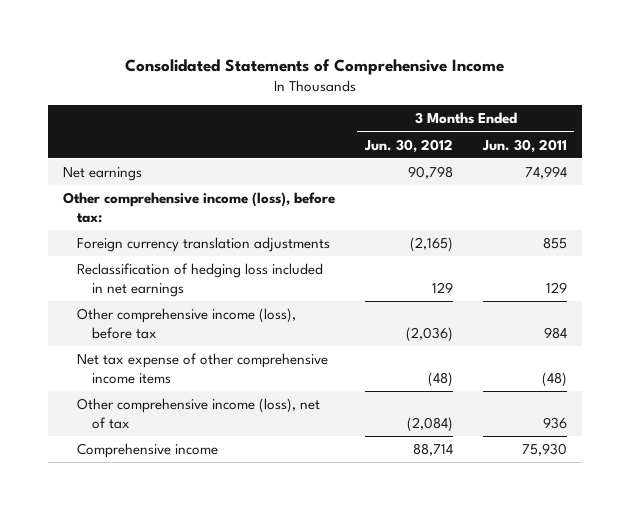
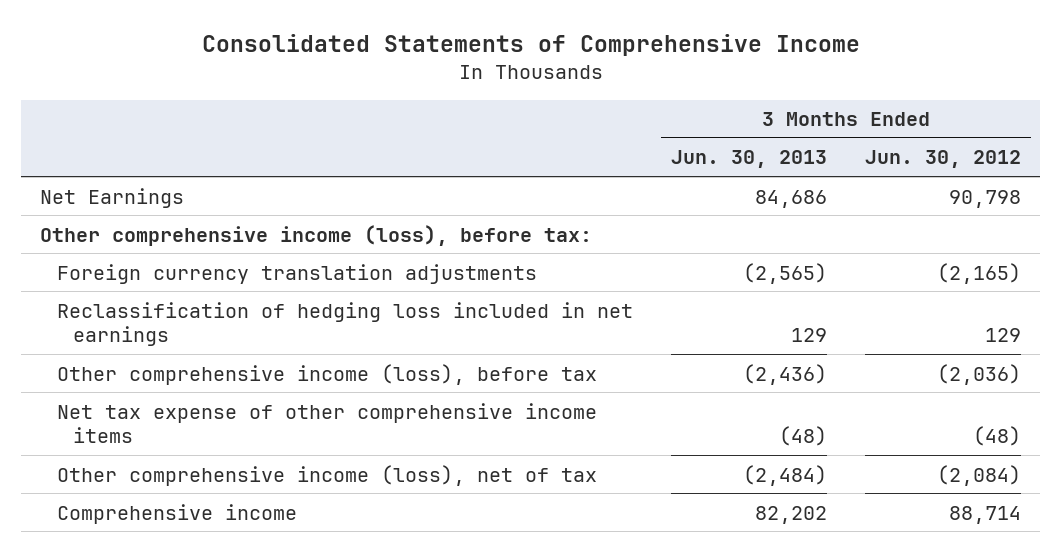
[481,138,567,153] Jun. 30, 2011 -> none
none -> [670,150,827,169] Jun. 30, 2013
[62,166,142,181] Net earnings -> [40,187,185,208] Net Earnings

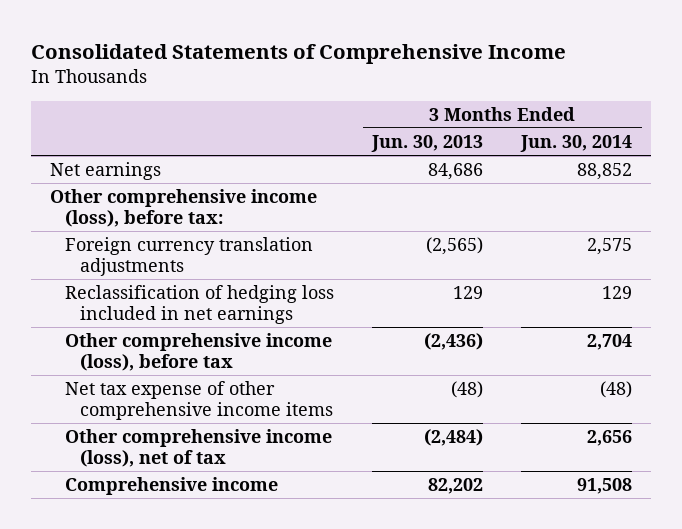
[865,150,1022,169] Jun. 30, 2012 -> none
none -> [520,134,633,152] Jun. 30, 2014
[40,187,185,208] Net Earnings -> [50,162,162,181] Net earnings

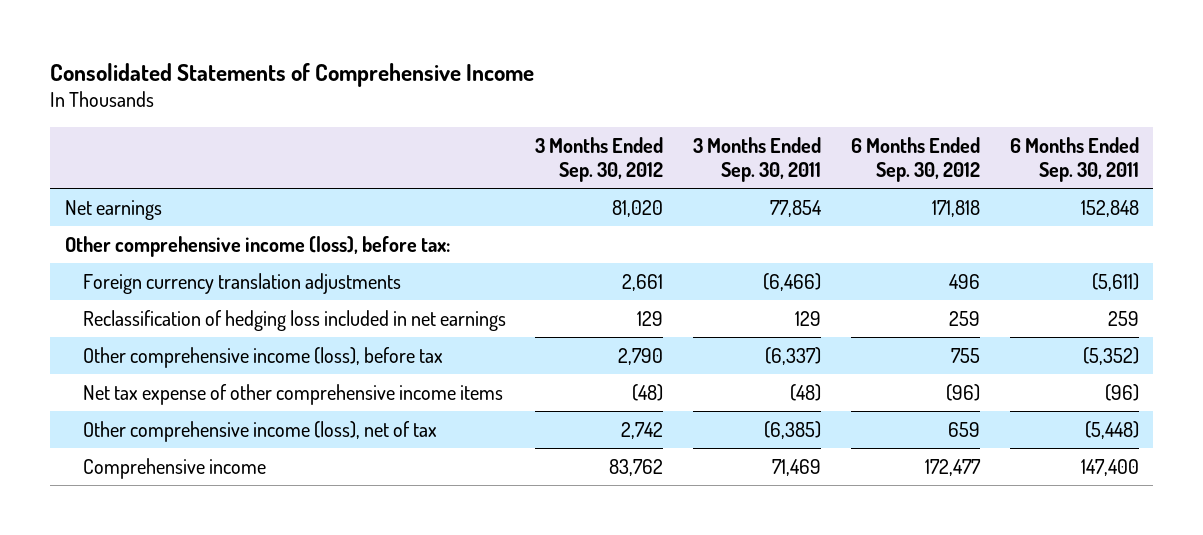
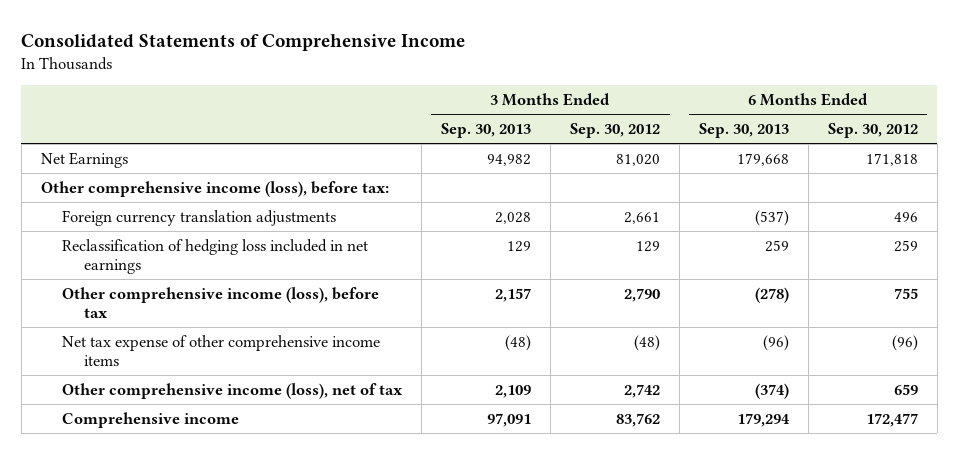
[693,137,822,183] 3 Months Ended Sep. 30, 2011 -> none
[1009,137,1139,183] 6 Months Ended Sep. 30, 2011 -> none
none -> [441,123,532,139] Sep. 30, 2013
none -> [698,123,789,139] Sep. 30, 2013
[64,199,162,220] Net earnings -> [40,151,128,168] Net Earnings

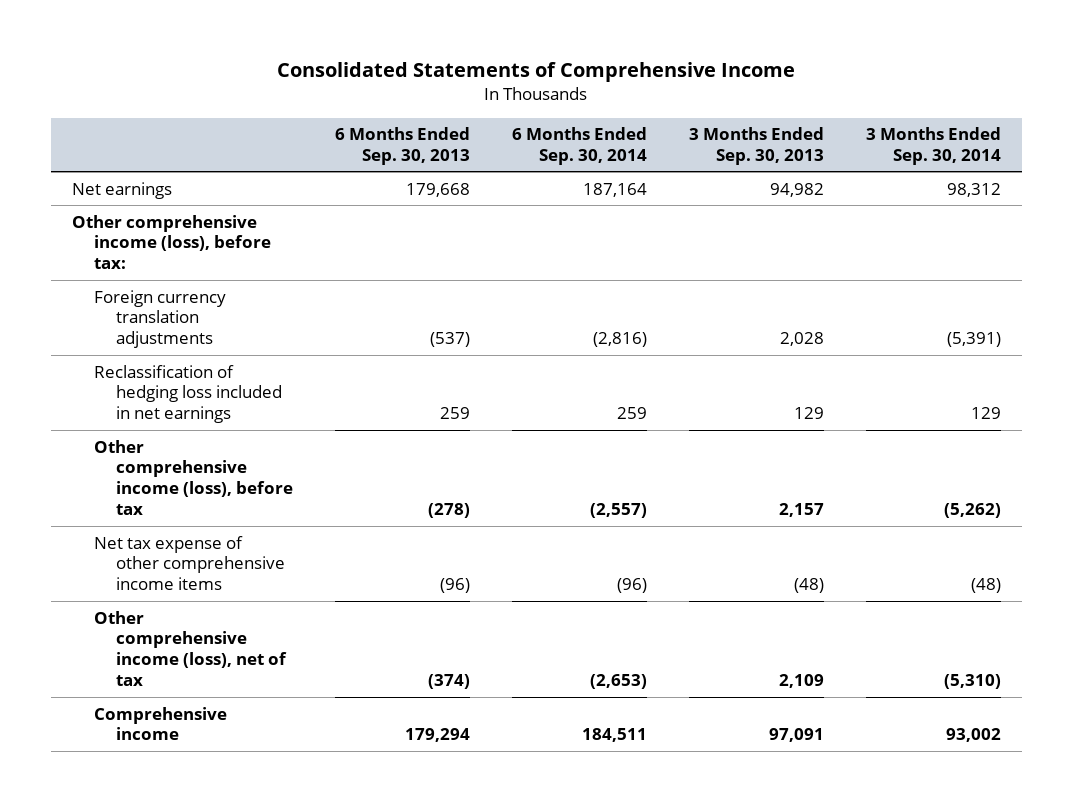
[569,123,660,139] Sep. 30, 2012 -> none
[827,123,918,139] Sep. 30, 2012 -> none
none -> [511,127,647,165] 6 Months Ended Sep. 30, 2014
none -> [865,127,1001,165] 3 Months Ended Sep. 30, 2014
[40,151,128,168] Net Earnings -> [71,181,172,199] Net earnings

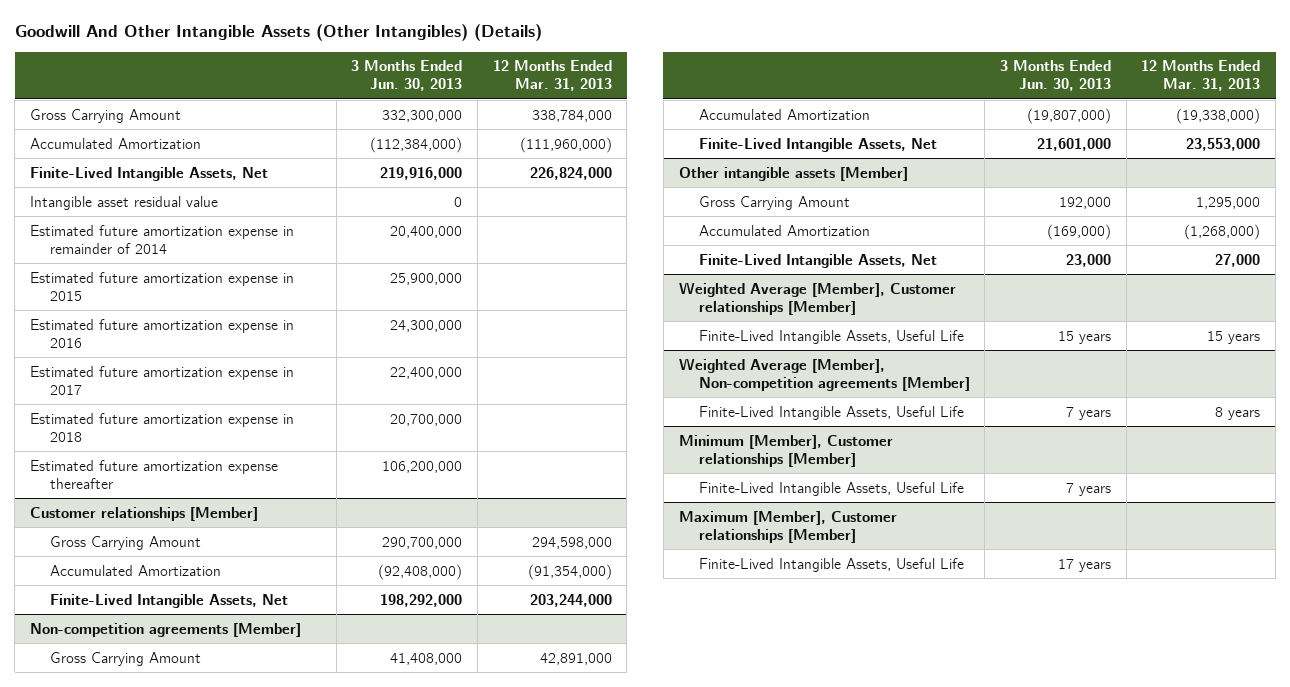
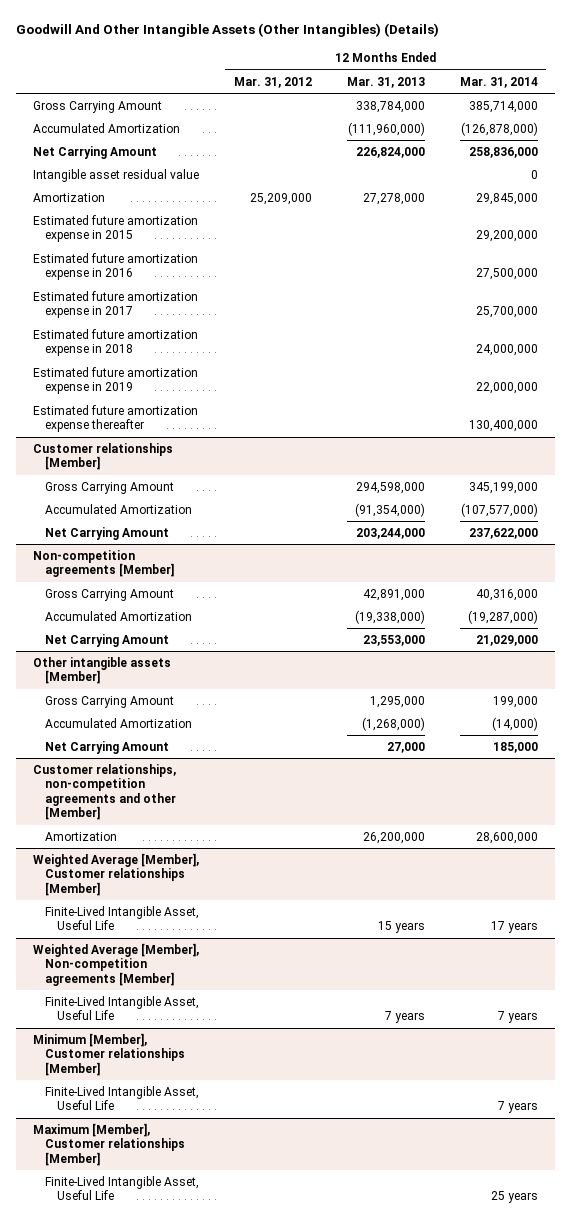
[351,60,463,92] 3 Months Ended Jun. 30, 2013 -> none
none -> [234,76,313,88] Mar. 31, 2012
none -> [459,76,538,88] Mar. 31, 2014
[29,166,268,181] Finite-Lived Intangible Assets, Net -> [33,145,158,159] Net Carrying Amount
[29,224,294,254] Estimated future amortization expense in remainder of 2014 -> none
none -> [33,192,106,202] Amortization
none -> [33,366,199,395] Estimated future amortization expense in 2019
[49,593,288,608] Finite-Lived Intangible Assets, Net -> [45,526,170,540] Net Carrying Amount
[698,137,937,152] Finite-Lived Intangible Assets, Net -> [45,633,170,647] Net Carrying Amount
[698,253,937,268] Finite-Lived Intangible Assets, Net -> none
none -> [45,740,170,754] Net Carrying Amount
none -> [33,763,177,821] Customer relationships, non-competition agreements and other [Member]
none -> [45,831,118,841] Amortization
[698,329,964,344] Finite-Lived Intangible Assets, Useful Life -> [45,905,200,931] Finite-Lived Intangible Asset, Useful Life
[698,405,964,420] Finite-Lived Intangible Assets, Useful Life -> [45,995,200,1021] Finite-Lived Intangible Asset, Useful Life
[1215,406,1261,420] 8 years -> [384,1011,425,1024] 7 years
[698,481,964,496] Finite-Lived Intangible Assets, Useful Life -> [45,1085,200,1111] Finite-Lived Intangible Asset, Useful Life
[698,557,964,572] Finite-Lived Intangible Assets, Useful Life -> [45,1175,200,1201] Finite-Lived Intangible Asset, Useful Life

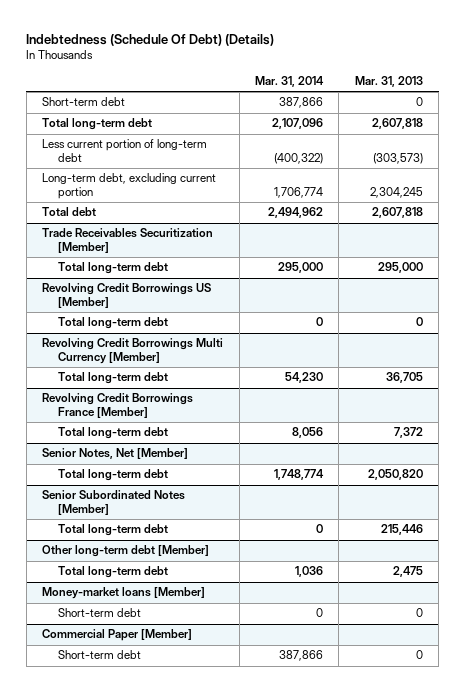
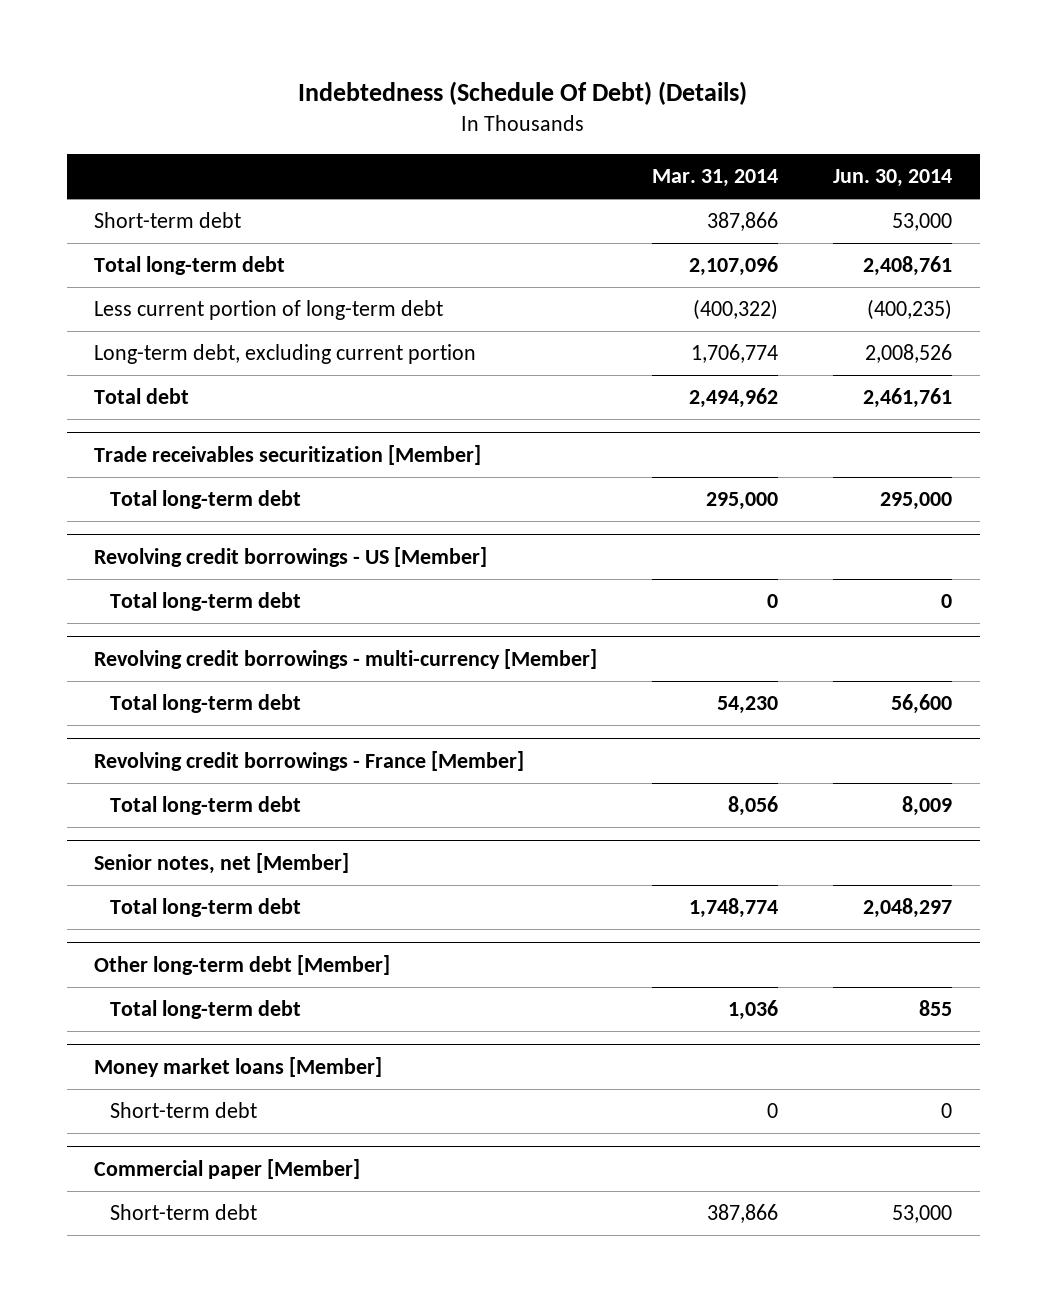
[354,76,423,88] Mar. 31, 2013 -> none
none -> [833,169,953,188] Jun. 30, 2014
[42,228,214,253] Trade Receivables Securitization [Member] -> [94,444,482,465] Trade receivables securitization [Member]
[42,283,212,308] Revolving Credit Borrowings US [Member] -> [94,546,488,567] Revolving credit borrowings - US [Member]
[42,338,224,364] Revolving Credit Borrowings Multi Currency [Member] -> [94,648,598,669] Revolving credit borrowings - multi-currency [Member]
[42,393,194,418] Revolving Credit Borrowings France [Member] -> [94,750,525,771] Revolving credit borrowings - France [Member]
[42,448,189,460] Senior Notes, Net [Member] -> [94,852,350,874] Senior notes, net [Member]
[42,490,186,515] Senior Subordinated Notes [Member] -> none
[57,524,168,537] Total long-term debt -> none
[42,587,206,600] Money-market loans [Member] -> [94,1056,383,1077] Money market loans [Member]
[42,629,193,642] Commercial Paper [Member] -> [94,1158,361,1179] Commercial paper [Member]

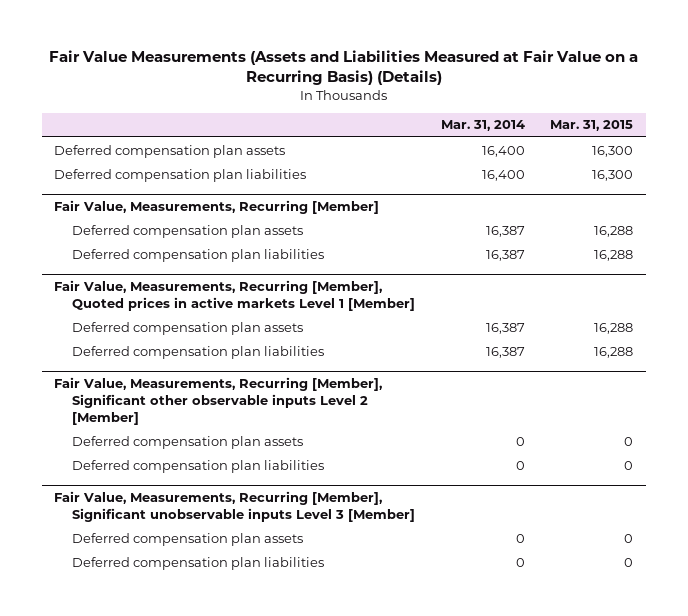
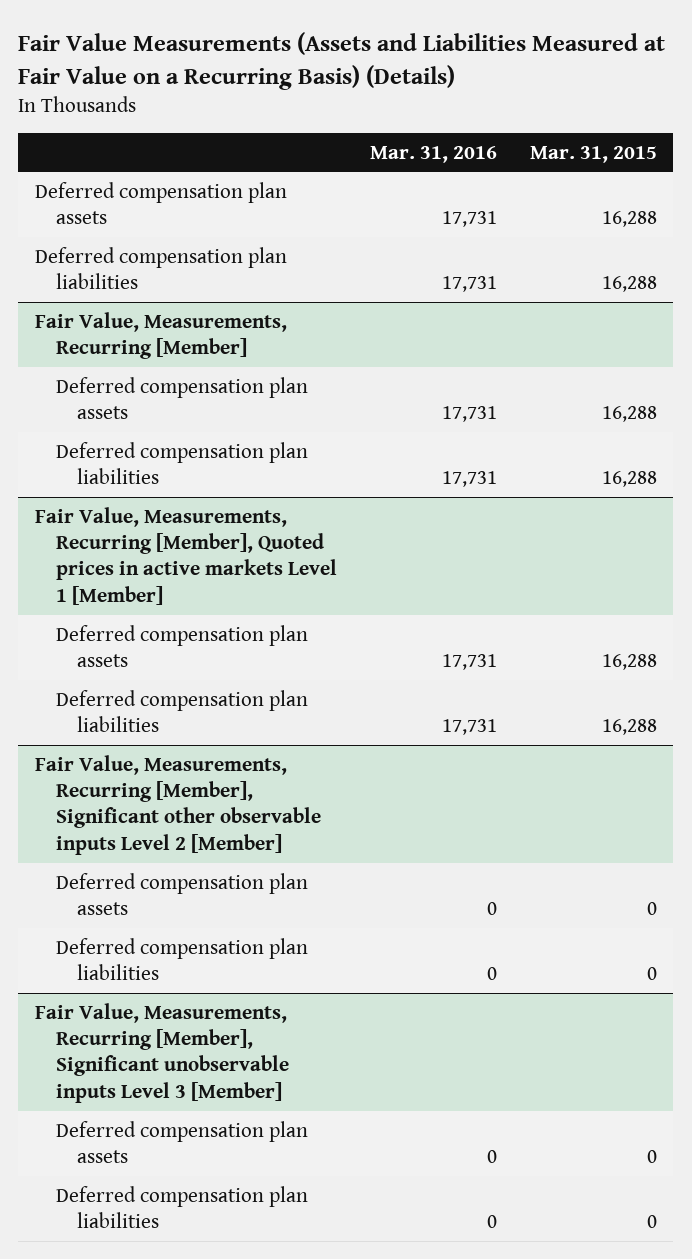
[440,120,525,132] Mar. 31, 2014 -> none
none -> [369,145,497,163] Mar. 31, 2016
[592,145,634,157] 16,300 -> [601,211,657,228] 16,288
[592,169,634,181] 16,300 -> [601,276,657,293] 16,288

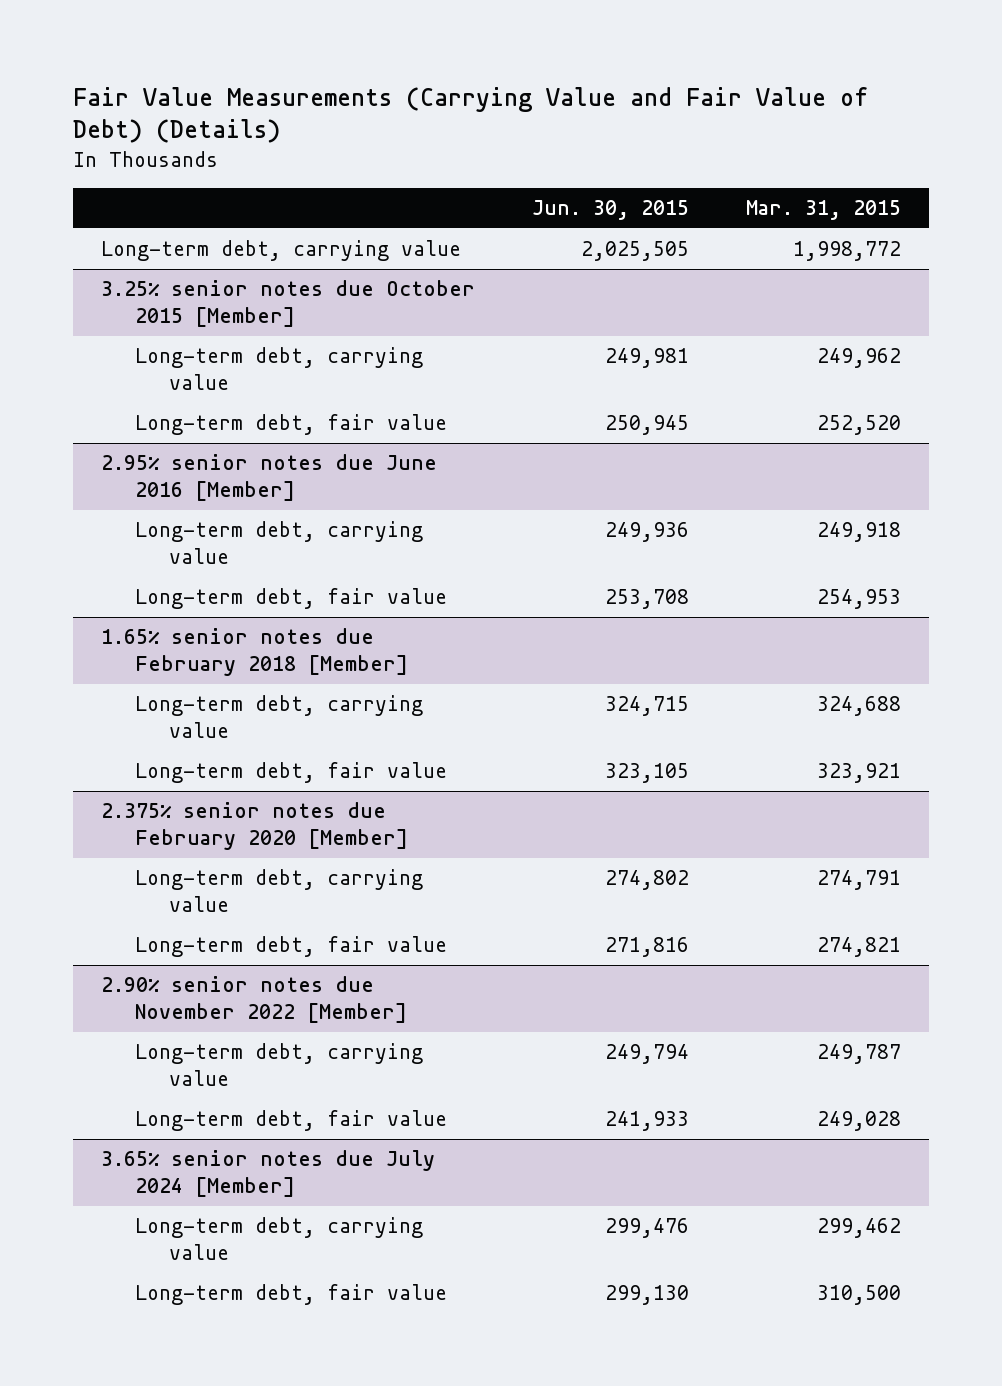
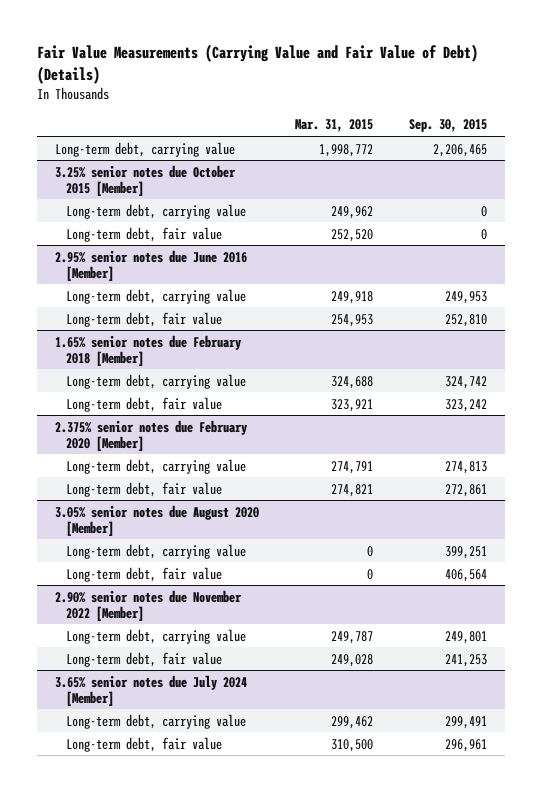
[532,200,690,221] Jun. 30, 2015 -> none
none -> [408,119,487,133] Sep. 30, 2015
none -> [54,504,259,536] 3.05% senior notes due August 2020 [Member]
none -> [65,543,246,559] Long-term debt, carrying value
none -> [65,566,222,582] Long-term debt, fair value

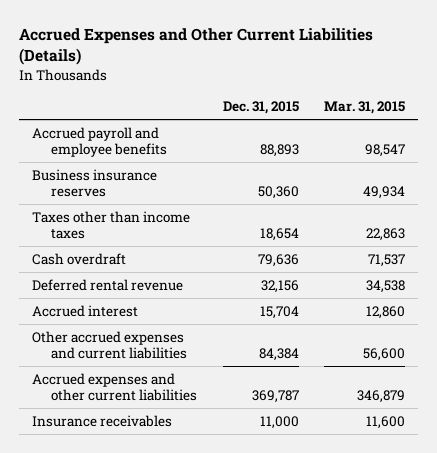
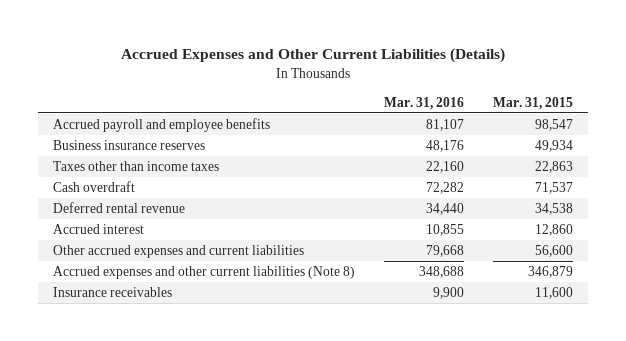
[222,101,299,115] Dec. 31, 2015 -> none
none -> [383,96,464,110] Mar. 31, 2016
[31,372,197,402] Accrued expenses and other current liabilities -> [52,266,355,280] Accrued expenses and other current liabilities (Note 8)

